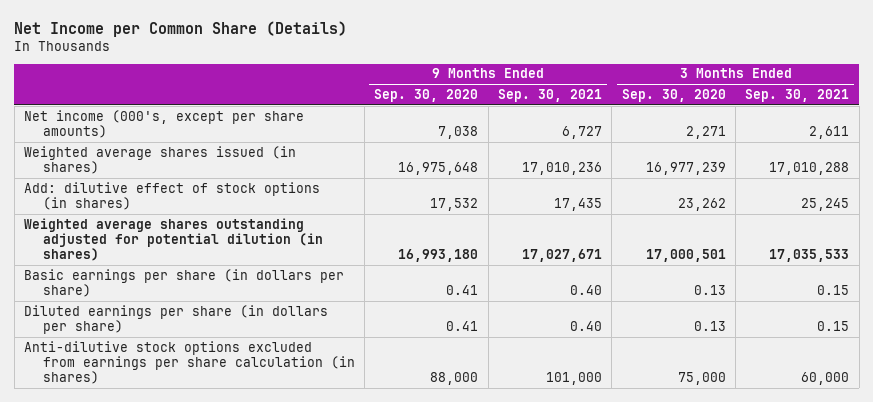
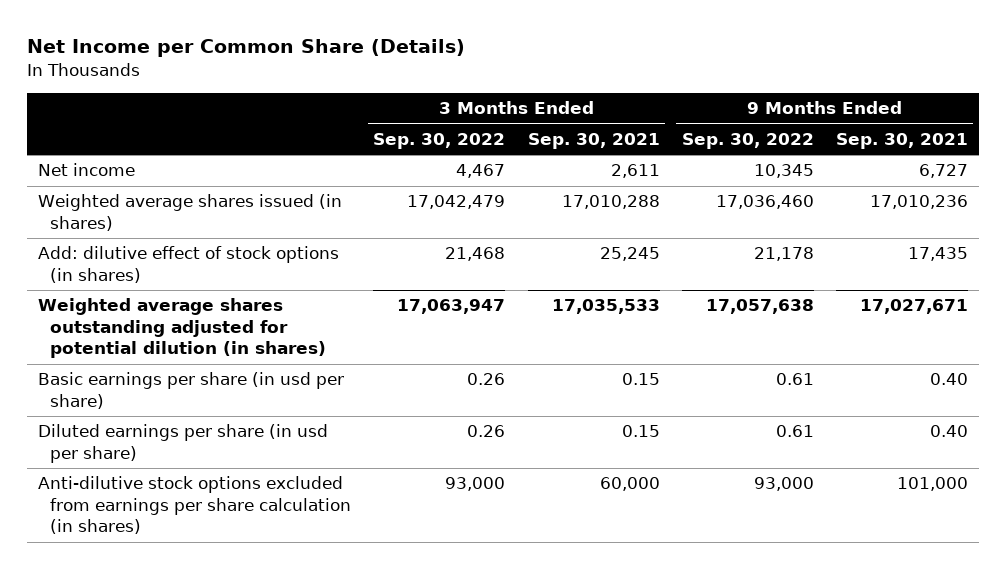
[374,88,479,102] Sep. 30, 2020 -> none
[621,88,726,102] Sep. 30, 2020 -> none
none -> [373,132,506,149] Sep. 30, 2022
none -> [681,132,814,149] Sep. 30, 2022
[24,109,305,139] Net income (000's, except per share amounts) -> [38,163,136,177] Net income
[24,268,345,298] Basic earnings per share (in dollars per share) -> [38,372,345,409] Basic earnings per share (in usd per share)
[24,304,329,335] Diluted earnings per share (in dollars per share) -> [38,424,329,463] Diluted earnings per share (in usd per share)

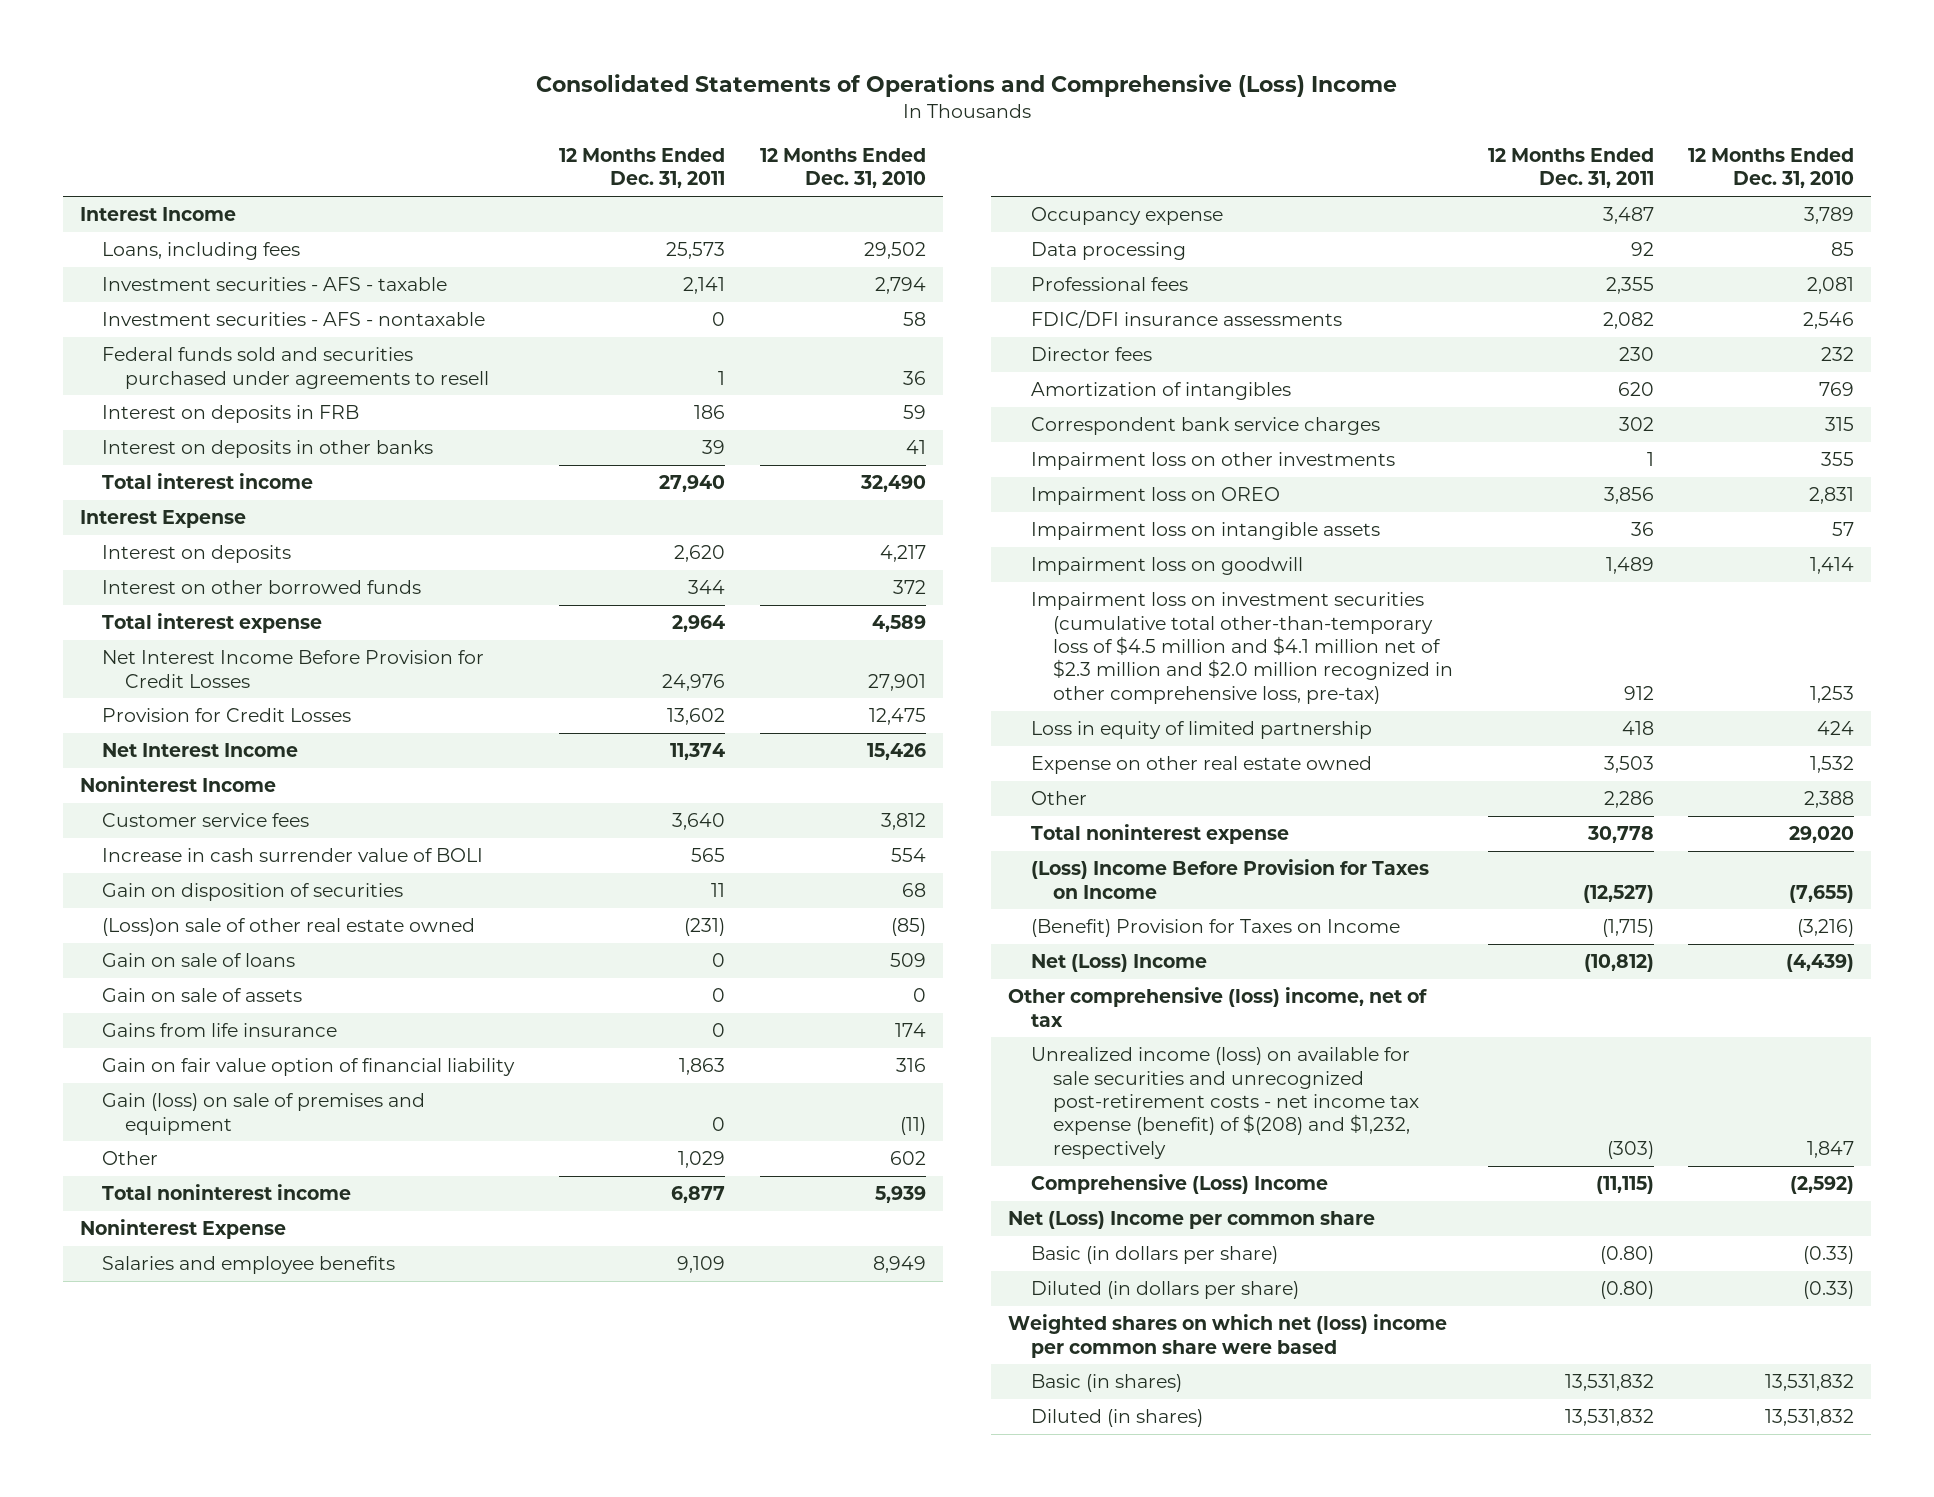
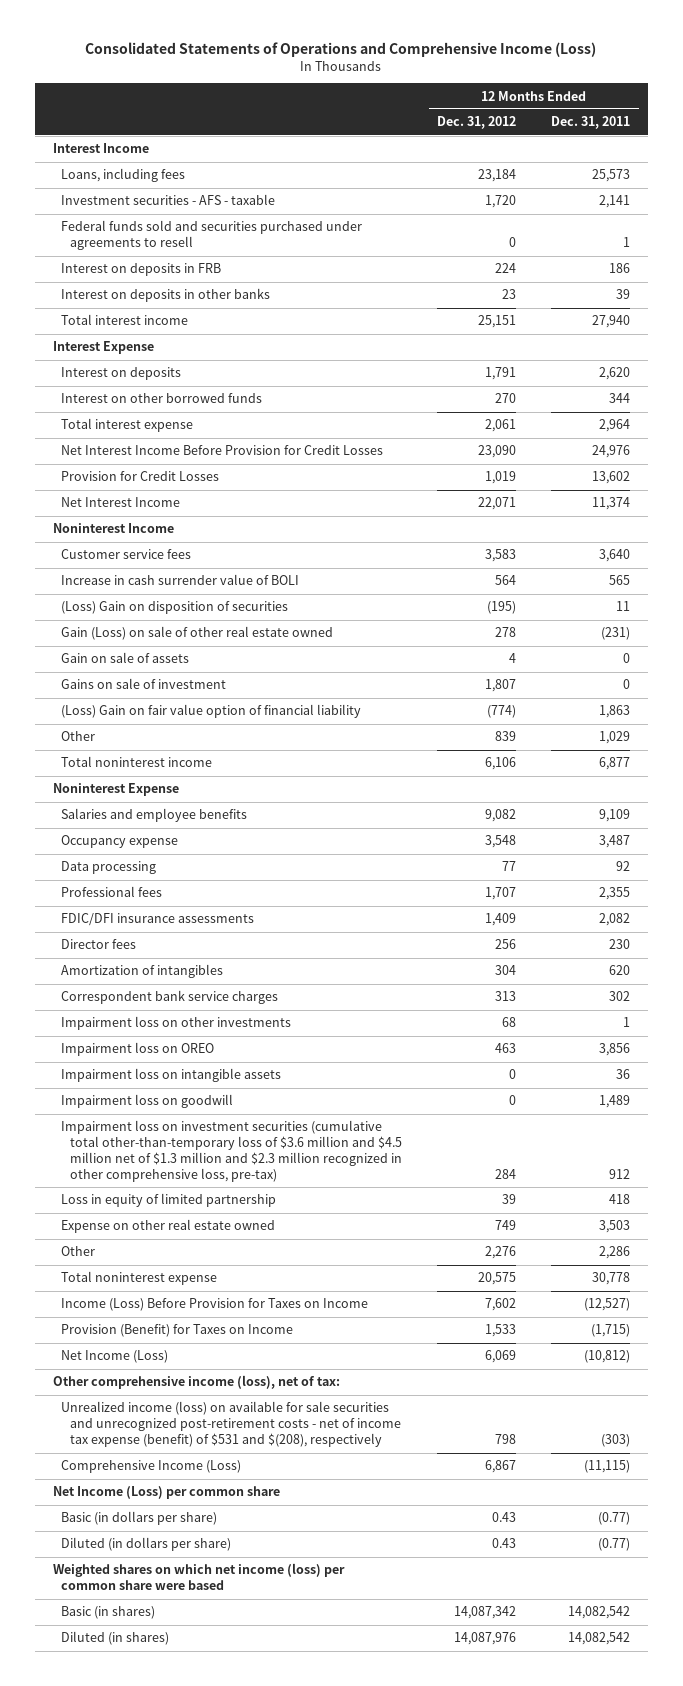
[535,74,1397,98] Consolidated Statements of Operations and Comprehensive (Loss) Income -> [85,42,597,58] Consolidated Statements of Operations and Comprehensive Income (Loss)
[759,147,926,189] 12 Months Ended Dec. 31, 2010 -> none
none -> [437,116,517,130] Dec. 31, 2012
[102,312,486,327] Investment securities - AFS - nontaxable -> none
[102,953,296,968] Gain on sale of loans -> none
[102,883,404,902] Gain on disposition of securities -> [61,601,289,615] (Loss) Gain on disposition of securities
[102,918,476,937] (Loss)on sale of other real estate owned -> [61,626,334,641] Gain (Loss) on sale of other real estate owned
[102,1023,338,1038] Gains from life insurance -> none
[102,1093,426,1135] Gain (loss) on sale of premises and equipment -> none
none -> [61,678,227,690] Gains on sale of investment
[102,1058,516,1077] Gain on fair value option of financial liability -> [61,704,362,719] (Loss) Gain on fair value option of financial liability
[1030,592,1454,704] Impairment loss on investment securities (cumulative total other-than-temporary loss of $4.5 million and $4.1 million net of $2.3 million and $2.0 million recognized in other comprehensive loss, pre-tax) -> [61,1120,403,1183] Impairment loss on investment securities (cumulative total other-than-temporary loss of $3.6 million and $4.5 million net of $1.3 million and $2.3 million recognized in other comprehensive loss, pre-tax)
[1030,859,1429,899] (Loss) Income Before Provision for Taxes on Income -> [61,1298,369,1312] Income (Loss) Before Provision for Taxes on Income
[1030,919,1400,938] (Benefit) Provision for Taxes on Income -> [61,1324,294,1338] Provision (Benefit) for Taxes on Income
[1030,954,1207,973] Net (Loss) Income -> [61,1350,169,1364] Net Income (Loss)
[1008,987,1428,1027] Other comprehensive (loss) income, net of tax -> [52,1375,340,1390] Other comprehensive income (loss), net of tax:
[1030,1047,1420,1159] Unrealized income (loss) on available for sale securities and unrecognized post-retirement costs - net income tax expense (benefit) of $(208) and $1,232, respectively -> [61,1401,402,1448] Unrealized income (loss) on available for sale securities and unrecognized post-retirement costs - net of income tax expense (benefit) of $531 and $(208), respectively
[1030,1174,1328,1195] Comprehensive (Loss) Income -> [61,1460,242,1474] Comprehensive Income (Loss)
[1008,1211,1376,1230] Net (Loss) Income per common share -> [52,1486,280,1500] Net Income (Loss) per common share
[1599,1246,1654,1265] (0.80) -> [598,1512,631,1526] (0.77)
[1599,1281,1654,1300] (0.80) -> [598,1538,631,1552] (0.77)
[1008,1314,1448,1358] Weighted shares on which net (loss) income per common share were based -> [52,1563,345,1591] Weighted shares on which net income (loss) per common share were based
[1564,1374,1654,1392] 13,531,832 -> [568,1606,631,1620] 14,082,542
[1564,1409,1654,1427] 13,531,832 -> [568,1632,631,1646] 14,082,542

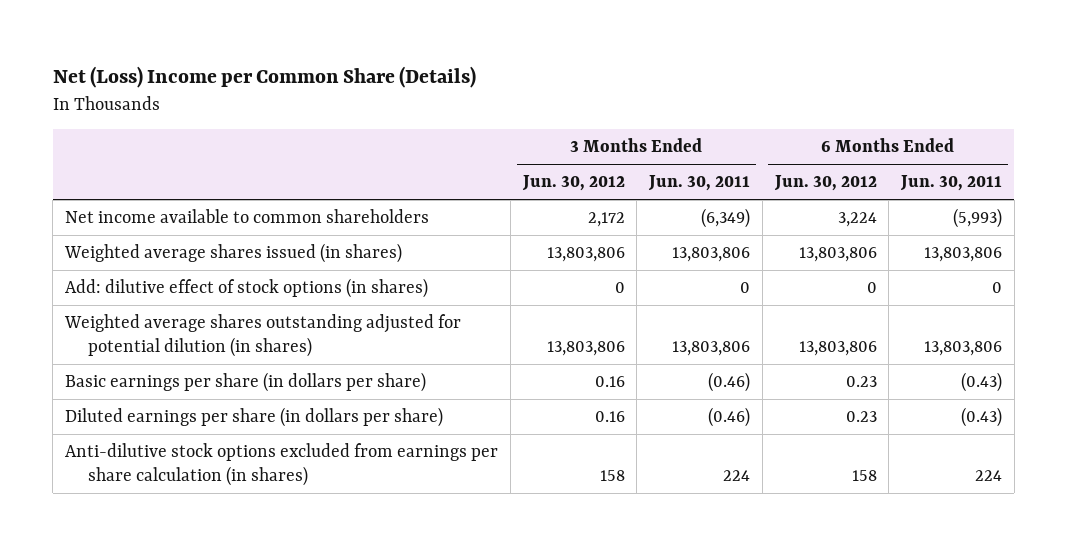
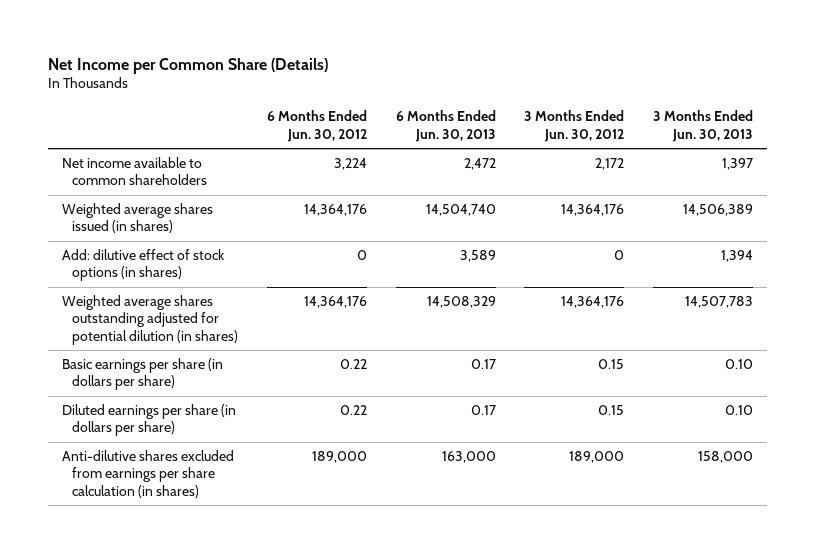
[52,66,476,89] Net (Loss) Income per Common Share (Details) -> [48,57,329,74] Net Income per Common Share (Details)
[648,175,751,192] Jun. 30, 2011 -> none
[900,175,1003,192] Jun. 30, 2011 -> none
none -> [395,110,496,142] 6 Months Ended Jun. 30, 2013
none -> [652,110,753,142] 3 Months Ended Jun. 30, 2013
[546,247,625,263] 13,803,806 -> [561,204,625,217] 14,364,176
[798,247,877,263] 13,803,806 -> [304,204,368,217] 14,364,176
[546,340,625,356] 13,803,806 -> [561,296,625,309] 14,364,176
[798,340,877,356] 13,803,806 -> [304,296,368,309] 14,364,176
[594,376,625,388] 0.16 -> [598,359,625,370] 0.15
[845,376,877,388] 0.23 -> [340,359,368,370] 0.22
[594,411,625,423] 0.16 -> [598,405,625,416] 0.15
[845,411,877,423] 0.23 -> [340,405,368,416] 0.22
[65,443,499,486] Anti-dilutive stock options excluded from earnings per share calculation (in shares) -> [62,450,235,498] Anti-dilutive shares excluded from earnings per share calculation (in shares)
[599,469,625,481] 158 -> [569,451,625,464] 189,000
[851,469,877,481] 158 -> [312,451,368,464] 189,000

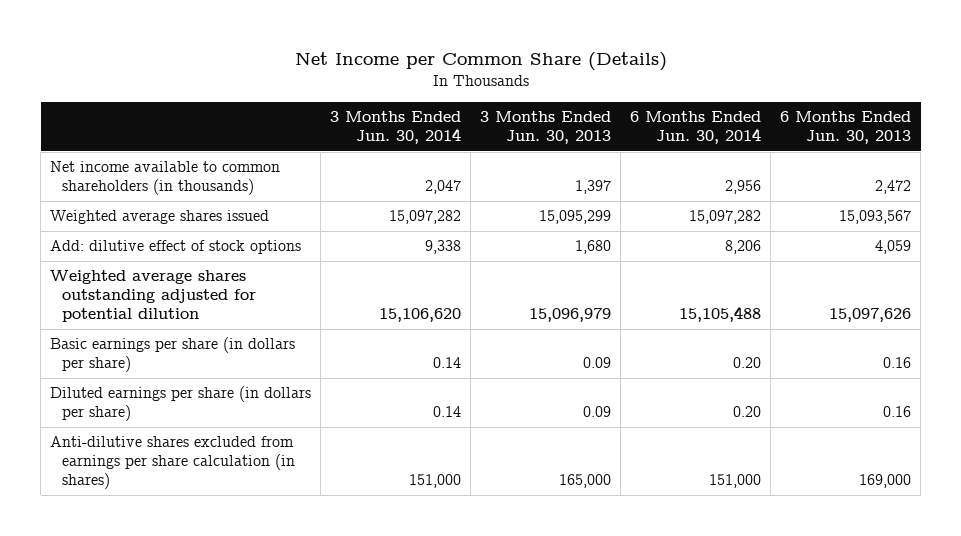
[267,110,368,142] 6 Months Ended Jun. 30, 2012 -> none
[524,110,625,142] 3 Months Ended Jun. 30, 2012 -> none
none -> [330,110,462,145] 3 Months Ended Jun. 30, 2014
none -> [630,110,762,145] 6 Months Ended Jun. 30, 2014
[62,157,208,186] Net income available to common shareholders -> [50,161,281,196] Net income available to common shareholders (in thousands)
[62,203,214,234] Weighted average shares issued (in shares) -> [50,210,270,225] Weighted average shares issued
[425,204,496,217] 14,504,740 -> [839,210,912,225] 15,093,567
[682,204,753,217] 14,506,389 -> [539,210,612,225] 15,095,299
[62,249,226,282] Add: dilutive effect of stock options (in shares) -> [50,240,302,255] Add: dilutive effect of stock options
[459,250,496,263] 3,589 -> [875,240,912,255] 4,059
[720,250,753,263] 1,394 -> [575,240,612,255] 1,680
[62,295,239,345] Weighted average shares outstanding adjusted for potential dilution (in shares) -> [50,270,257,323] Weighted average shares outstanding adjusted for potential dilution
[426,296,496,309] 14,508,329 -> [829,308,912,323] 15,097,626
[684,296,753,309] 14,507,783 -> [529,308,612,323] 15,096,979
[470,359,496,370] 0.17 -> [883,357,912,369] 0.16
[724,359,753,370] 0.10 -> [583,357,612,369] 0.09
[470,405,496,416] 0.17 -> [883,406,912,418] 0.16
[724,405,753,416] 0.10 -> [583,406,612,418] 0.09
[441,451,496,464] 163,000 -> [859,474,912,489] 169,000
[697,451,753,464] 158,000 -> [559,474,612,489] 165,000

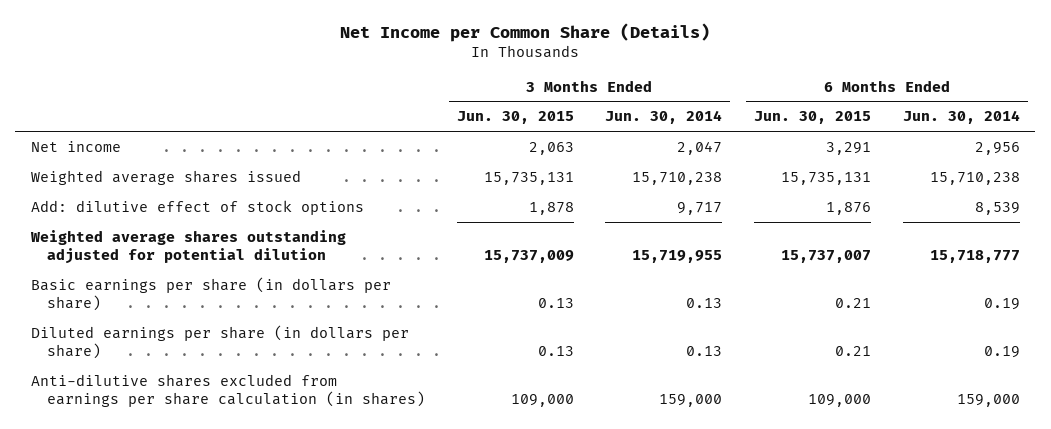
[480,110,612,145] 3 Months Ended Jun. 30, 2013 -> none
[780,110,912,145] 6 Months Ended Jun. 30, 2013 -> none
none -> [456,111,574,125] Jun. 30, 2015
none -> [753,111,871,125] Jun. 30, 2015
[50,161,281,196] Net income available to common shareholders (in thousands) -> [31,140,122,152] Net income
[389,210,462,225] 15,097,282 -> [632,171,723,185] 15,710,238
[689,210,762,225] 15,097,282 -> [929,171,1020,185] 15,710,238
[425,240,462,255] 9,338 -> [677,201,723,215] 9,717
[725,240,762,255] 8,206 -> [974,201,1020,215] 8,539
[379,308,462,323] 15,106,620 -> [632,250,723,264] 15,719,955
[679,306,762,323] 15,105,488 -> [929,250,1020,264] 15,718,777
[433,357,462,369] 0.14 -> [686,298,723,309] 0.13
[733,357,762,369] 0.20 -> [983,298,1020,311] 0.19
[433,406,462,418] 0.14 -> [686,346,723,357] 0.13
[733,406,762,418] 0.20 -> [983,346,1020,359] 0.19
[409,474,462,489] 151,000 -> [659,394,723,408] 159,000
[709,474,762,489] 151,000 -> [956,394,1020,408] 159,000

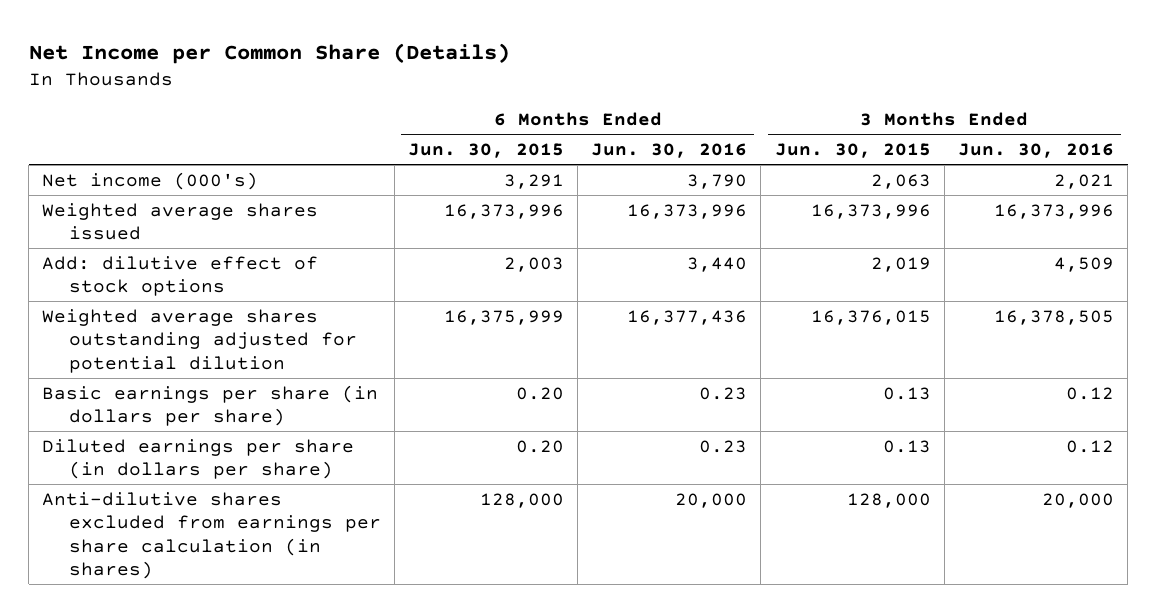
[605,110,723,125] Jun. 30, 2014 -> none
[902,110,1020,125] Jun. 30, 2014 -> none
none -> [591,143,748,159] Jun. 30, 2016
none -> [957,143,1114,159] Jun. 30, 2016
[31,140,122,152] Net income -> [42,171,259,190] Net income (000's)
[483,171,574,185] 15,735,131 -> [810,203,931,219] 16,373,996
[780,171,871,185] 15,735,131 -> [444,203,565,219] 16,373,996
[528,201,574,215] 1,878 -> [870,256,931,272] 2,019
[825,201,871,215] 1,876 -> [504,256,565,272] 2,003
[483,250,574,264] 15,737,009 -> [810,309,931,325] 16,376,015
[780,250,871,264] 15,737,007 -> [444,309,565,325] 16,375,999
[834,298,871,309] 0.21 -> [516,386,565,400] 0.20
[834,346,871,357] 0.21 -> [516,439,565,453] 0.20
[510,394,574,408] 109,000 -> [846,492,931,508] 128,000
[807,394,871,408] 109,000 -> [480,492,565,508] 128,000

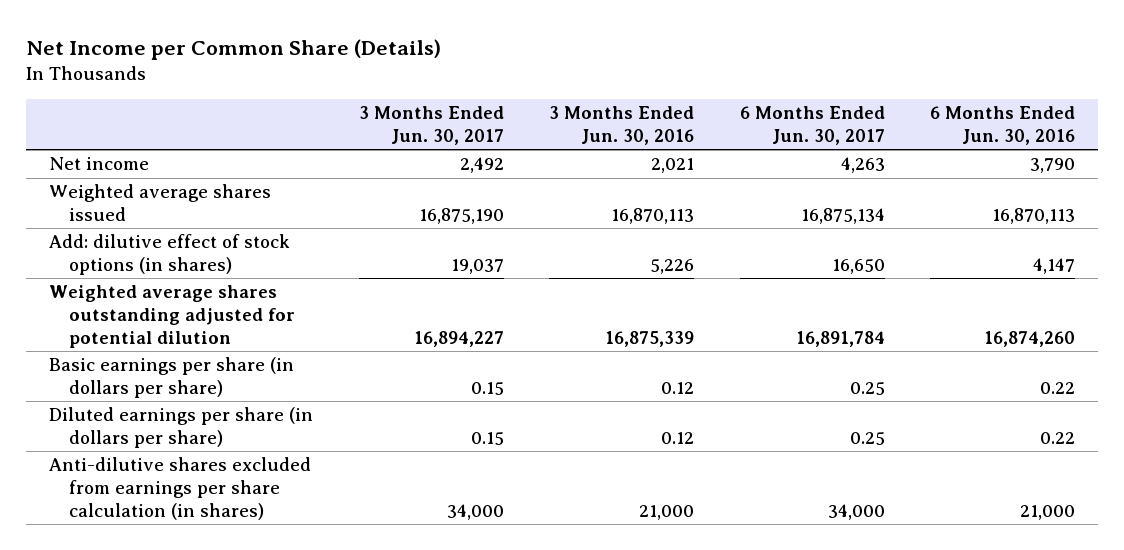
[408,143,565,159] Jun. 30, 2015 -> none
[774,143,931,159] Jun. 30, 2015 -> none
none -> [358,106,504,145] 3 Months Ended Jun. 30, 2017
none -> [739,106,885,145] 6 Months Ended Jun. 30, 2017
[42,171,259,190] Net income (000's) -> [49,157,150,171] Net income
[627,203,748,219] 16,373,996 -> [992,208,1076,225] 16,870,113
[993,203,1114,219] 16,373,996 -> [611,208,695,225] 16,870,113
[42,255,319,297] Add: dilutive effect of stock options -> [49,234,291,276] Add: dilutive effect of stock options (in shares)
[687,256,748,272] 3,440 -> [1033,258,1076,275] 4,147
[1053,256,1114,272] 4,509 -> [650,259,695,275] 5,226
[627,309,748,325] 16,377,436 -> [984,330,1076,347] 16,874,260
[993,309,1114,325] 16,378,505 -> [605,330,695,347] 16,875,339
[699,386,748,400] 0.23 -> [1040,382,1076,395] 0.22
[699,439,748,453] 0.23 -> [1040,432,1076,445] 0.22
[675,492,748,508] 20,000 -> [1020,504,1076,520] 21,000
[1041,492,1114,508] 20,000 -> [639,504,695,520] 21,000

